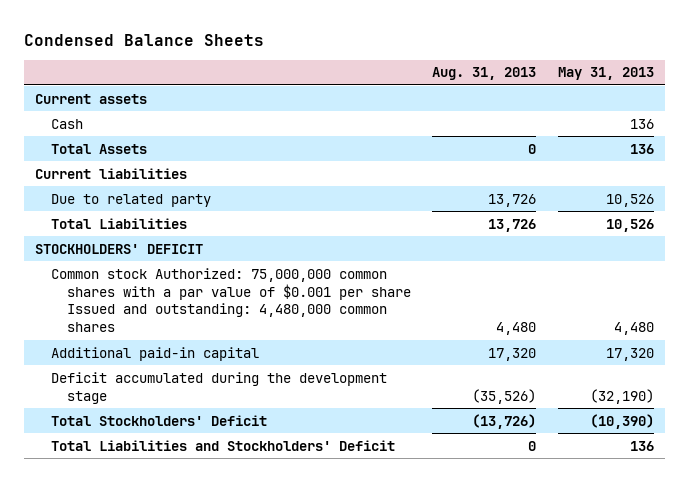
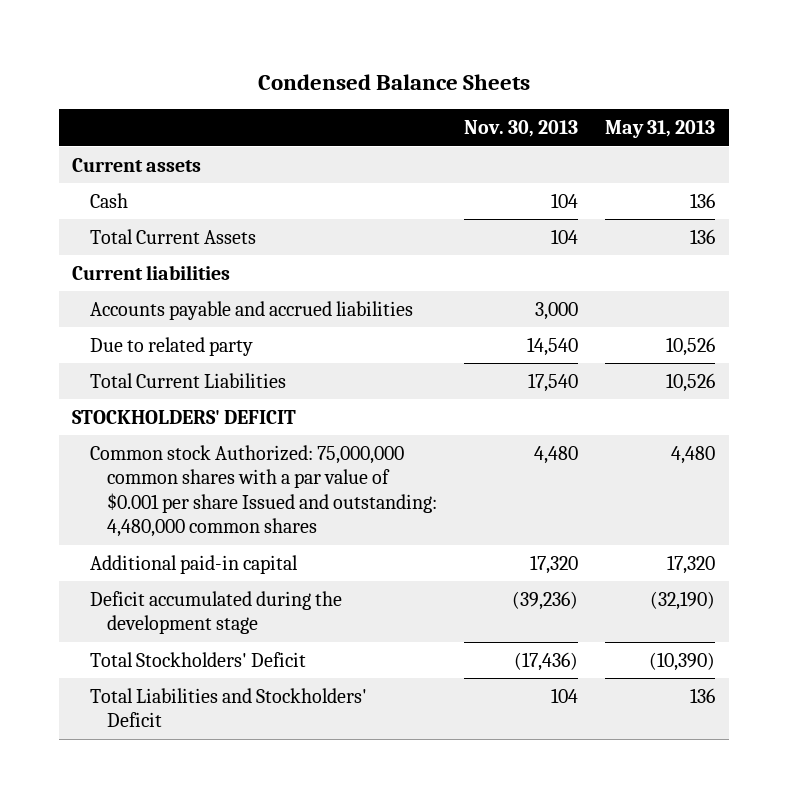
[432,67,537,81] Aug. 31, 2013 -> none
none -> [464,120,579,138] Nov. 30, 2013
[50,143,147,154] Total Assets -> [89,228,256,244] Total Current Assets
none -> [89,300,413,320] Accounts payable and accrued liabilities
[50,217,187,229] Total Liabilities -> [89,372,286,388] Total Current Liabilities

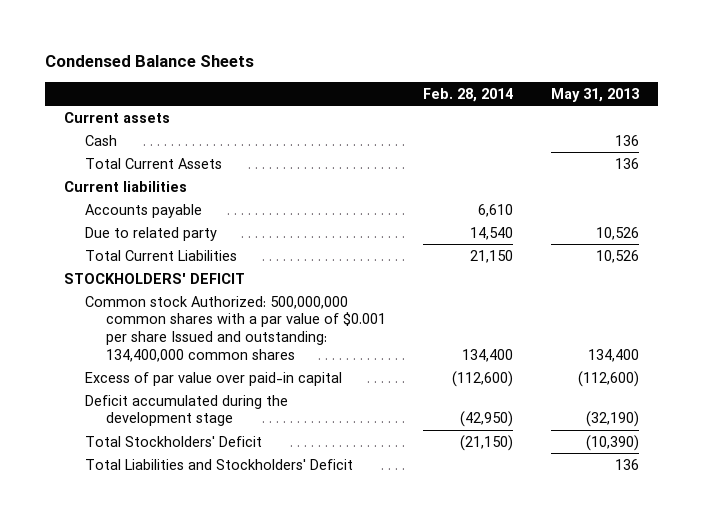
[464,120,579,138] Nov. 30, 2013 -> none
none -> [423,87,514,102] Feb. 28, 2014
[89,300,413,320] Accounts payable and accrued liabilities -> [84,203,202,218] Accounts payable
[89,444,438,538] Common stock Authorized: 75,000,000 common shares with a par value of $0.001 per share Issued and outstanding: 4,480,000 common shares -> [84,295,387,362] Common stock Authorized: 500,000,000 common shares with a par value of $0.001 per share Issued and outstanding: 134,400,000 common shares
[671,445,716,464] 4,480 -> [587,348,639,362] 134,400
[89,554,298,574] Additional paid-in capital -> [84,371,342,386] Excess of par value over paid-in capital
[667,554,716,574] 17,320 -> [577,370,639,387] (112,600)

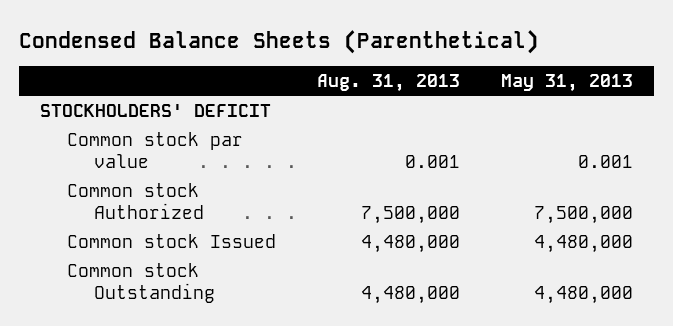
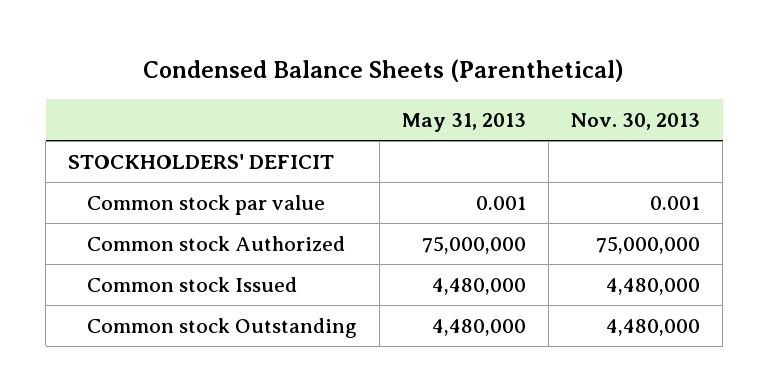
[317,73,461,92] Aug. 31, 2013 -> none
none -> [570,112,701,130] Nov. 30, 2013
[534,205,634,224] 7,500,000 -> [421,235,526,254] 75,000,000

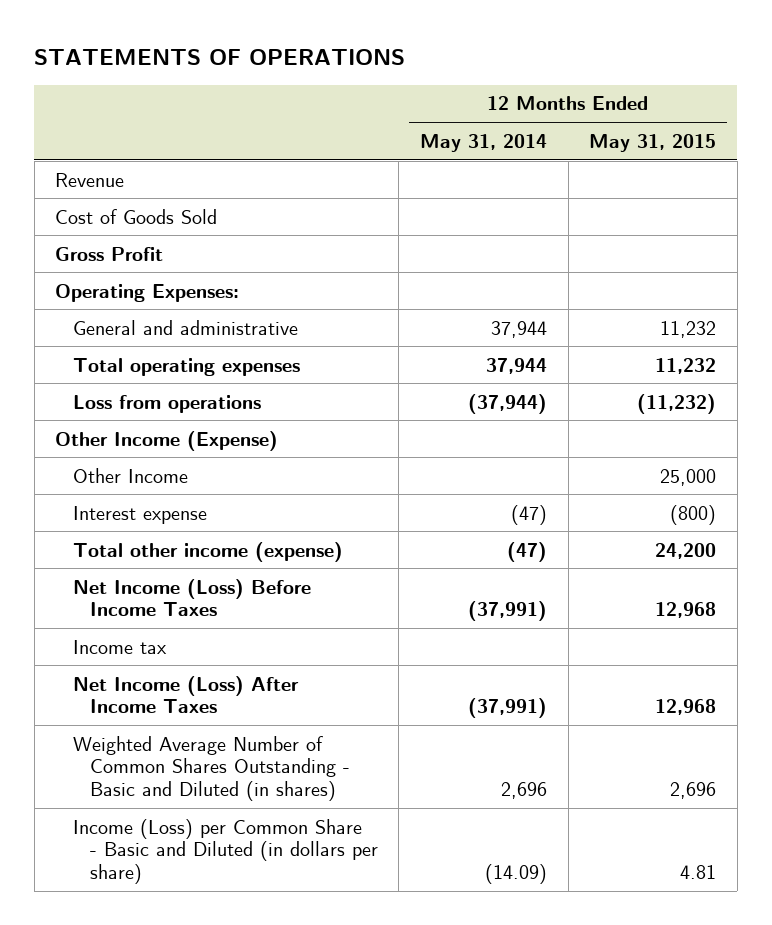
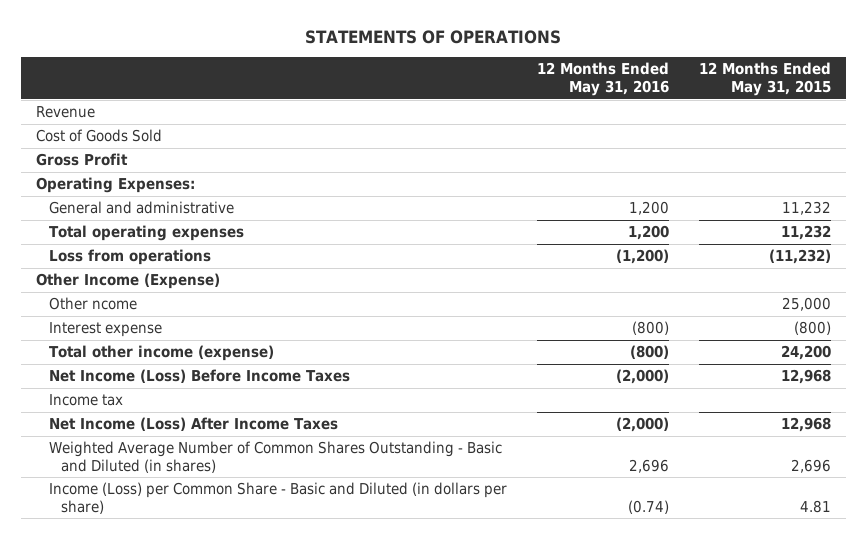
[419,133,547,152] May 31, 2014 -> none
none -> [536,62,669,96] 12 Months Ended May 31, 2016
[72,467,188,483] Other Income -> [48,297,137,311] Other ncome

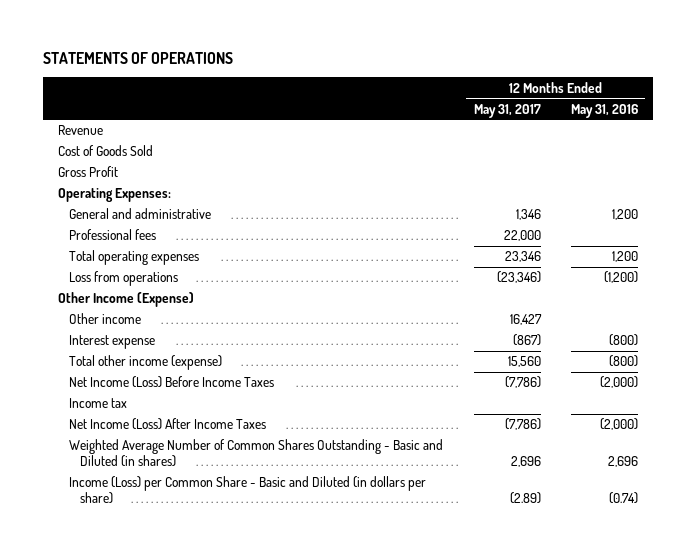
[698,62,831,96] 12 Months Ended May 31, 2015 -> none
none -> [473,103,541,118] May 31, 2017
none -> [69,229,157,241] Professional fees
[48,297,137,311] Other ncome -> [69,313,142,325] Other income

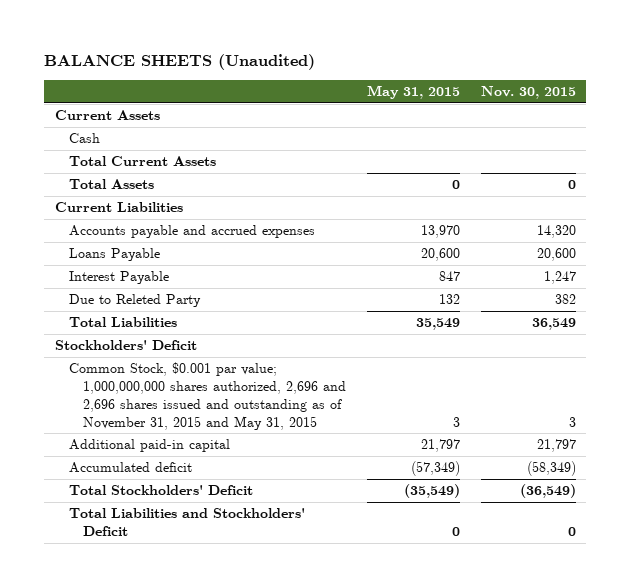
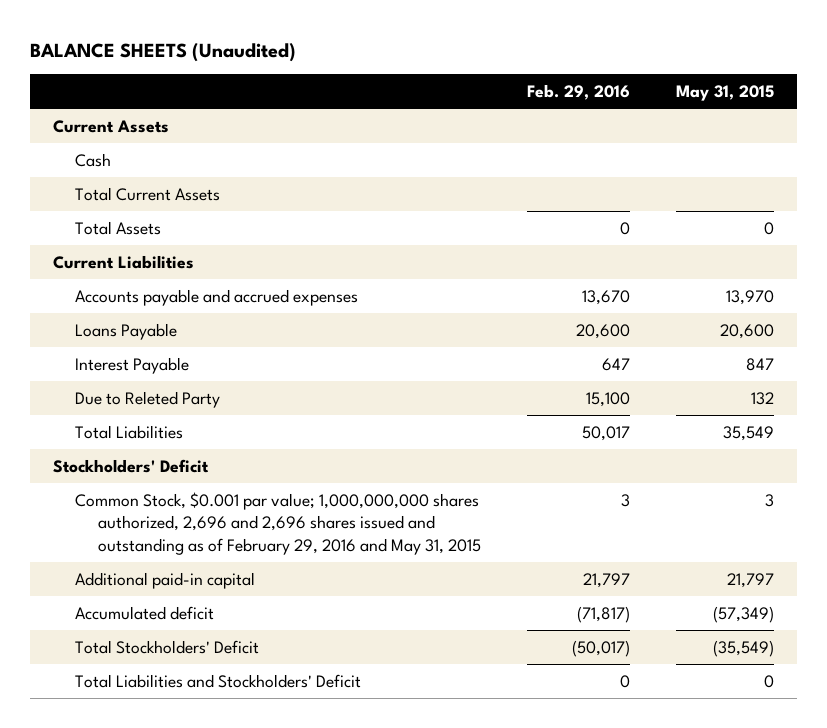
[480,85,576,99] Nov. 30, 2015 -> none
none -> [527,84,631,101] Feb. 29, 2016
[68,362,346,430] Common Stock, $0.001 par value; 1,000,000,000 shares authorized, 2,696 and 2,696 shares issued and outstanding as of November 31, 2015 and May 31, 2015 -> [75,491,482,555] Common Stock, $0.001 par value; 1,000,000,000 shares authorized, 2,696 and 2,696 shares issued and outstanding as of February 29, 2016 and May 31, 2015

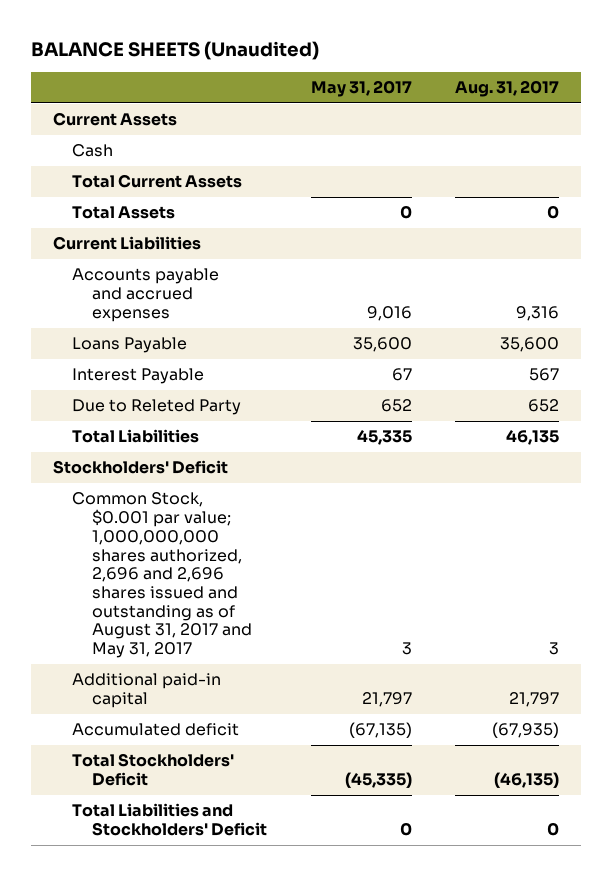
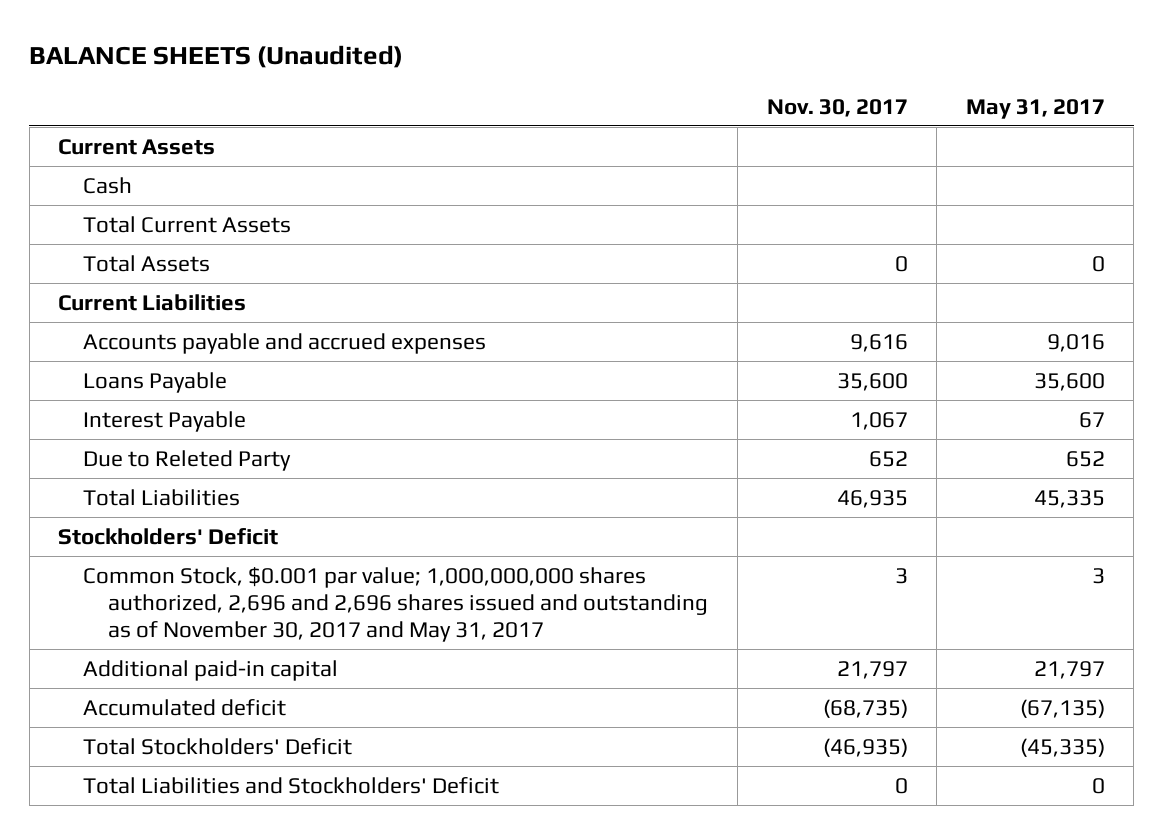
[455,80,560,98] Aug. 31, 2017 -> none
none -> [766,98,908,117] Nov. 30, 2017
[72,492,253,659] Common Stock, $0.001 par value; 1,000,000,000 shares authorized, 2,696 and 2,696 shares issued and outstanding as of August 31, 2017 and May 31, 2017 -> [83,566,709,643] Common Stock, $0.001 par value; 1,000,000,000 shares authorized, 2,696 and 2,696 shares issued and outstanding as of November 30, 2017 and May 31, 2017

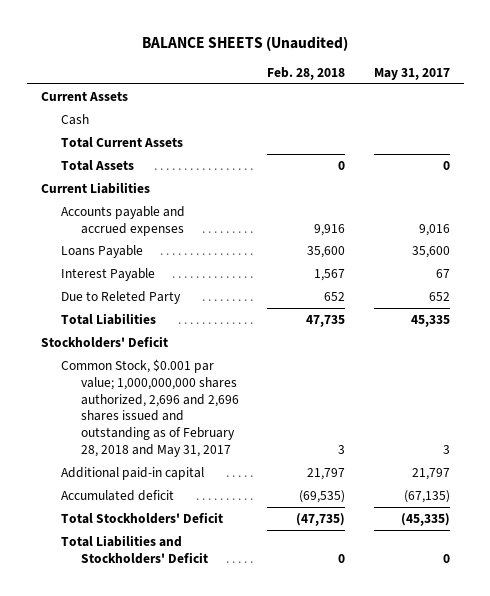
[766,98,908,117] Nov. 30, 2017 -> none
none -> [267,66,346,80] Feb. 28, 2018
[83,566,709,643] Common Stock, $0.001 par value; 1,000,000,000 shares authorized, 2,696 and 2,696 shares issued and outstanding as of November 30, 2017 and May 31, 2017 -> [61,358,240,458] Common Stock, $0.001 par value; 1,000,000,000 shares authorized, 2,696 and 2,696 shares issued and outstanding as of February 28, 2018 and May 31, 2017

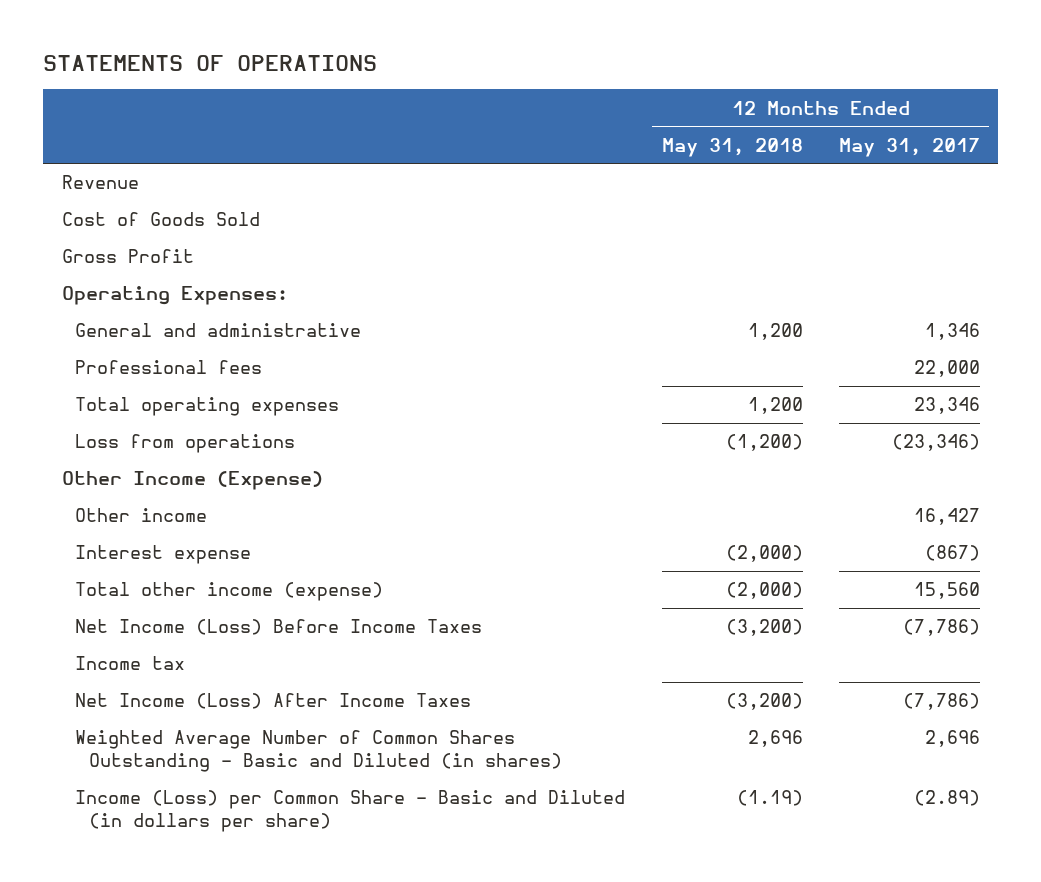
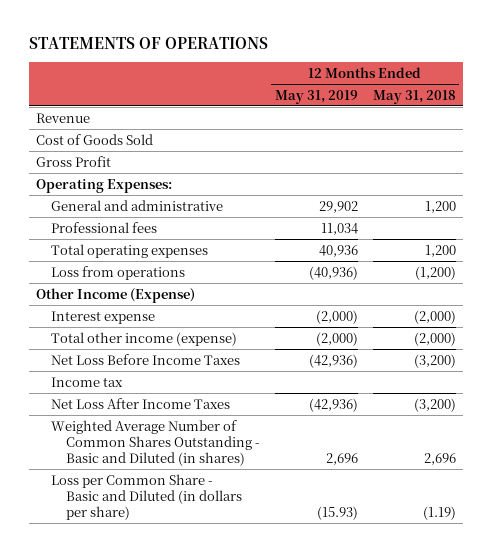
[838,137,980,157] May 31, 2017 -> none
none -> [274,89,358,104] May 31, 2019
[75,508,208,523] Other income -> none
[75,619,483,636] Net Income (Loss) Before Income Taxes -> [51,353,241,365] Net Loss Before Income Taxes
[75,693,472,710] Net Income (Loss) After Income Taxes -> [51,397,231,409] Net Loss After Income Taxes
[75,790,626,832] Income (Loss) per Common Share - Basic and Diluted (in dollars per share) -> [51,473,242,521] Loss per Common Share - Basic and Diluted (in dollars per share)

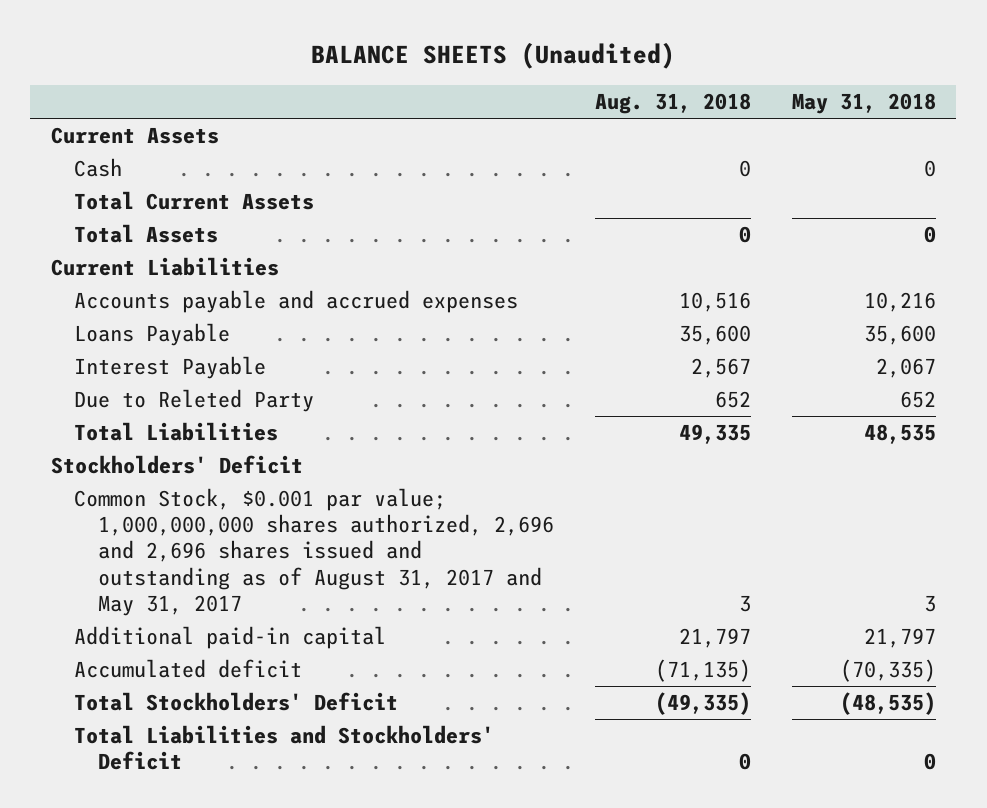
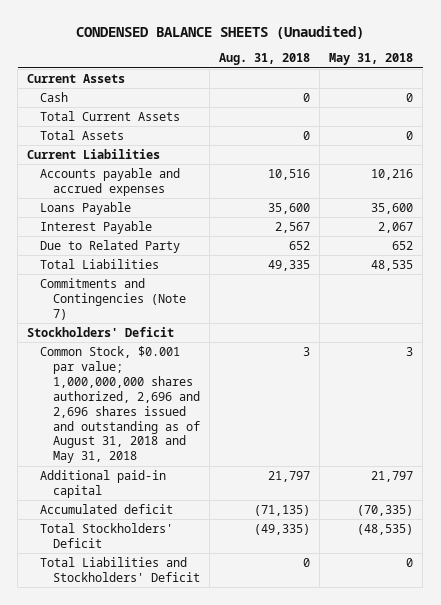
[311,42,676,70] BALANCE SHEETS (Unaudited) -> [76,25,365,39] CONDENSED BALANCE SHEETS (Unaudited)
[74,389,315,413] Due to Releted Party -> [40,239,181,253] Due to Related Party
none -> [40,277,187,320] Commitments and Contingencies (Note 7)
[74,488,554,616] Common Stock, $0.001 par value; 1,000,000,000 shares authorized, 2,696 and 2,696 shares issued and outstanding as of August 31, 2017 and May 31, 2017 -> [40,345,201,464] Common Stock, $0.001 par value; 1,000,000,000 shares authorized, 2,696 and 2,696 shares issued and outstanding as of August 31, 2018 and May 31, 2018

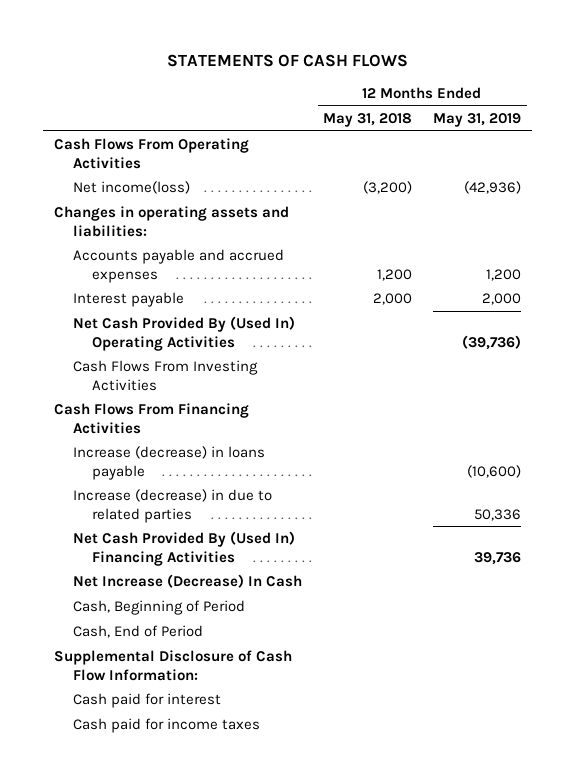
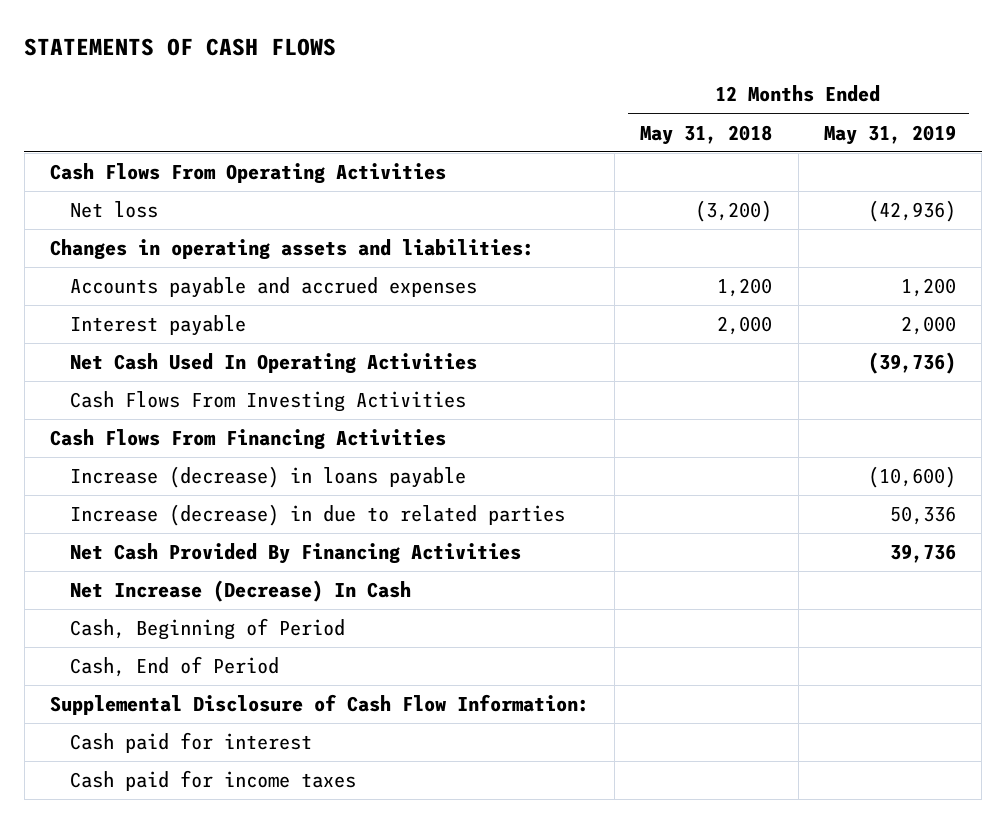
[72,181,190,195] Net income(loss) -> [69,201,158,219] Net loss
[72,316,295,351] Net Cash Provided By (Used In) Operating Activities -> [69,353,477,375] Net Cash Used In Operating Activities
[72,531,295,566] Net Cash Provided By (Used In) Financing Activities -> [69,543,521,565] Net Cash Provided By Financing Activities

